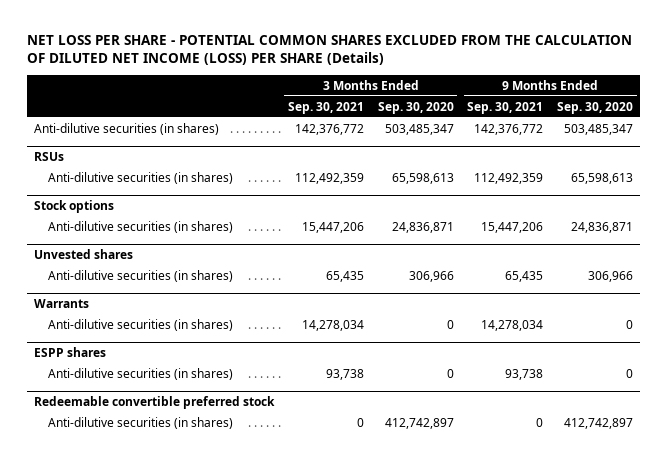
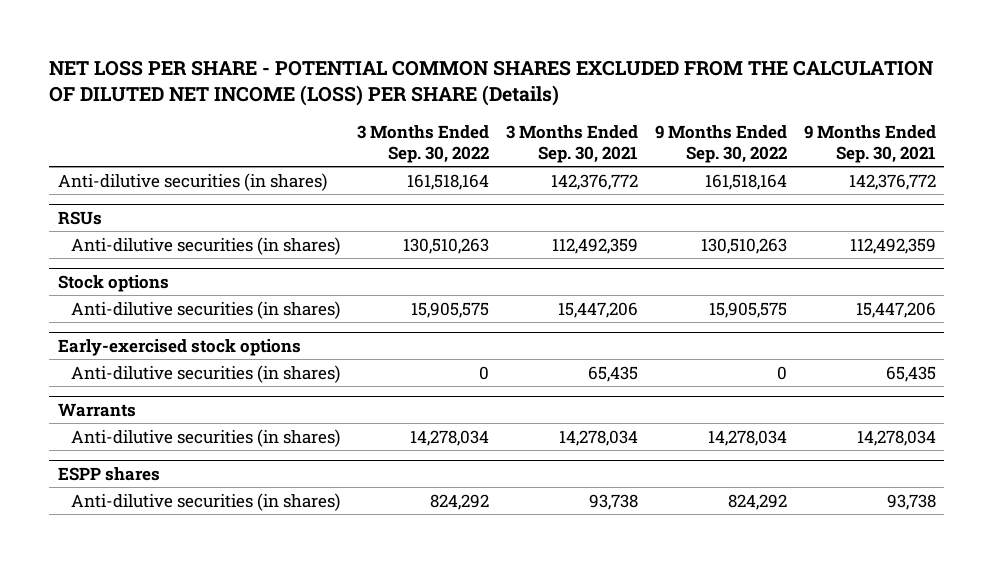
[377,101,454,114] Sep. 30, 2020 -> none
[557,101,634,114] Sep. 30, 2020 -> none
none -> [356,124,489,163] 3 Months Ended Sep. 30, 2022
none -> [654,124,787,163] 9 Months Ended Sep. 30, 2022
[33,249,133,260] Unvested shares -> none
none -> [57,339,301,357] Early-exercised stock options
[33,396,275,410] Redeemable convertible preferred stock -> none
[47,416,233,429] Anti-dilutive securities (in shares) -> none

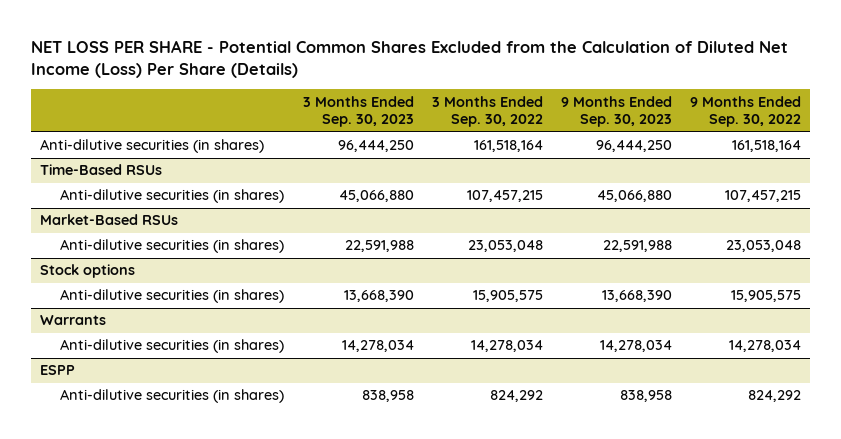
[49,60,934,107] NET LOSS PER SHARE - POTENTIAL COMMON SHARES EXCLUDED FROM THE CALCULATION OF DILUTED NET INCOME (LOSS) PER SHARE (Details) -> [30,39,788,78] NET LOSS PER SHARE - Potential Common Shares Excluded from the Calculation of Diluted Net Income (Loss) Per Share (Details)
[505,124,638,163] 3 Months Ended Sep. 30, 2021 -> none
[803,124,936,163] 9 Months Ended Sep. 30, 2021 -> none
none -> [302,95,414,128] 3 Months Ended Sep. 30, 2023
none -> [560,95,672,128] 9 Months Ended Sep. 30, 2023
[57,211,102,226] RSUs -> [39,164,162,176] Time-Based RSUs
[402,237,489,254] 130,510,263 -> [466,190,543,203] 107,457,215
[700,237,787,254] 130,510,263 -> [724,190,801,203] 107,457,215
none -> [39,214,178,226] Market-Based RSUs
none -> [60,239,285,254] Anti-dilutive securities (in shares)
[57,339,301,357] Early-exercised stock options -> none
[71,364,341,383] Anti-dilutive securities (in shares) -> none
[57,467,160,482] ESPP shares -> [39,365,75,376] ESPP

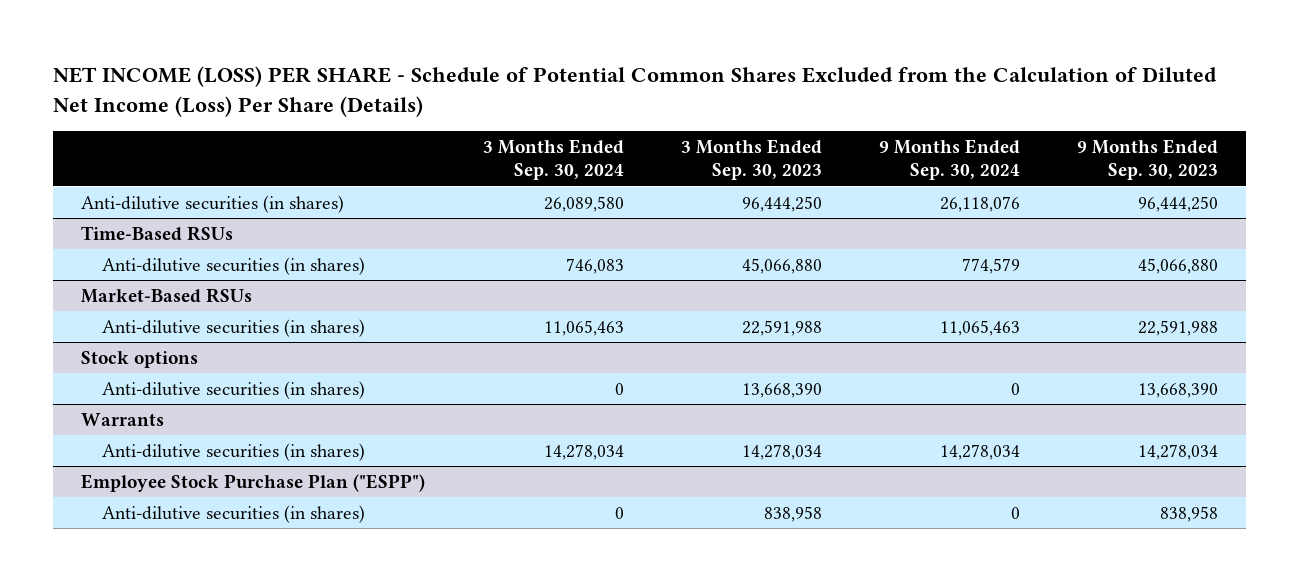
[30,39,788,78] NET LOSS PER SHARE - Potential Common Shares Excluded from the Calculation of Diluted Net Income (Loss) Per Share (Details) -> [52,66,1217,117] NET INCOME (LOSS) PER SHARE - Schedule of Potential Common Shares Excluded from the Calculation of Diluted Net Income (Loss) Per Share (Details)
[431,95,543,128] 3 Months Ended Sep. 30, 2022 -> none
[689,95,801,128] 9 Months Ended Sep. 30, 2022 -> none
none -> [482,138,624,181] 3 Months Ended Sep. 30, 2024
none -> [878,138,1020,181] 9 Months Ended Sep. 30, 2024
[39,365,75,376] ESPP -> [81,473,426,492] Employee Stock Purchase Plan ("ESPP")

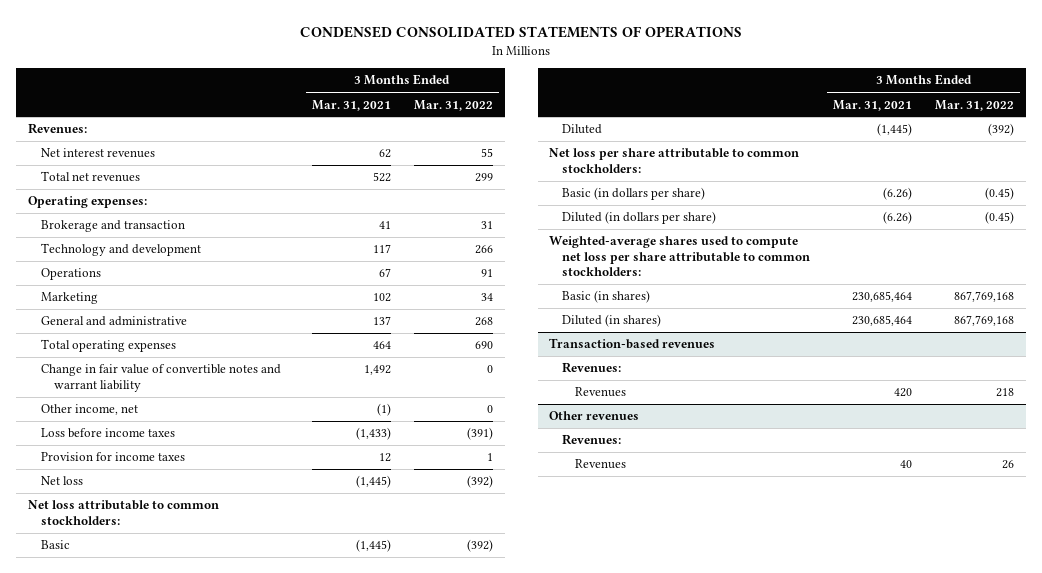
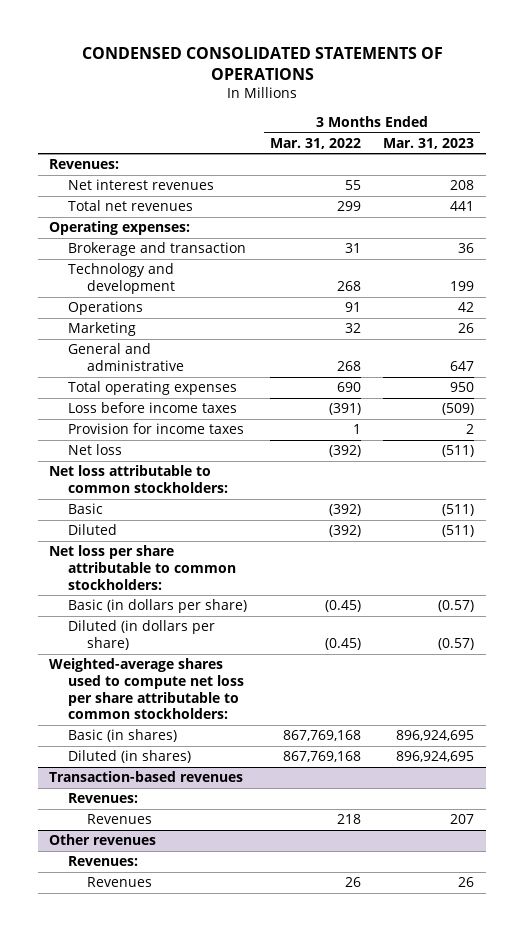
[311,99,391,111] Mar. 31, 2021 -> none
none -> [383,137,475,149] Mar. 31, 2023
[474,245,493,255] 266 -> [336,280,361,291] 268
[480,293,493,302] 34 -> [344,323,361,334] 32
[40,364,281,392] Change in fair value of convertible notes and warrant liability -> none
[40,404,138,416] Other income, net -> none

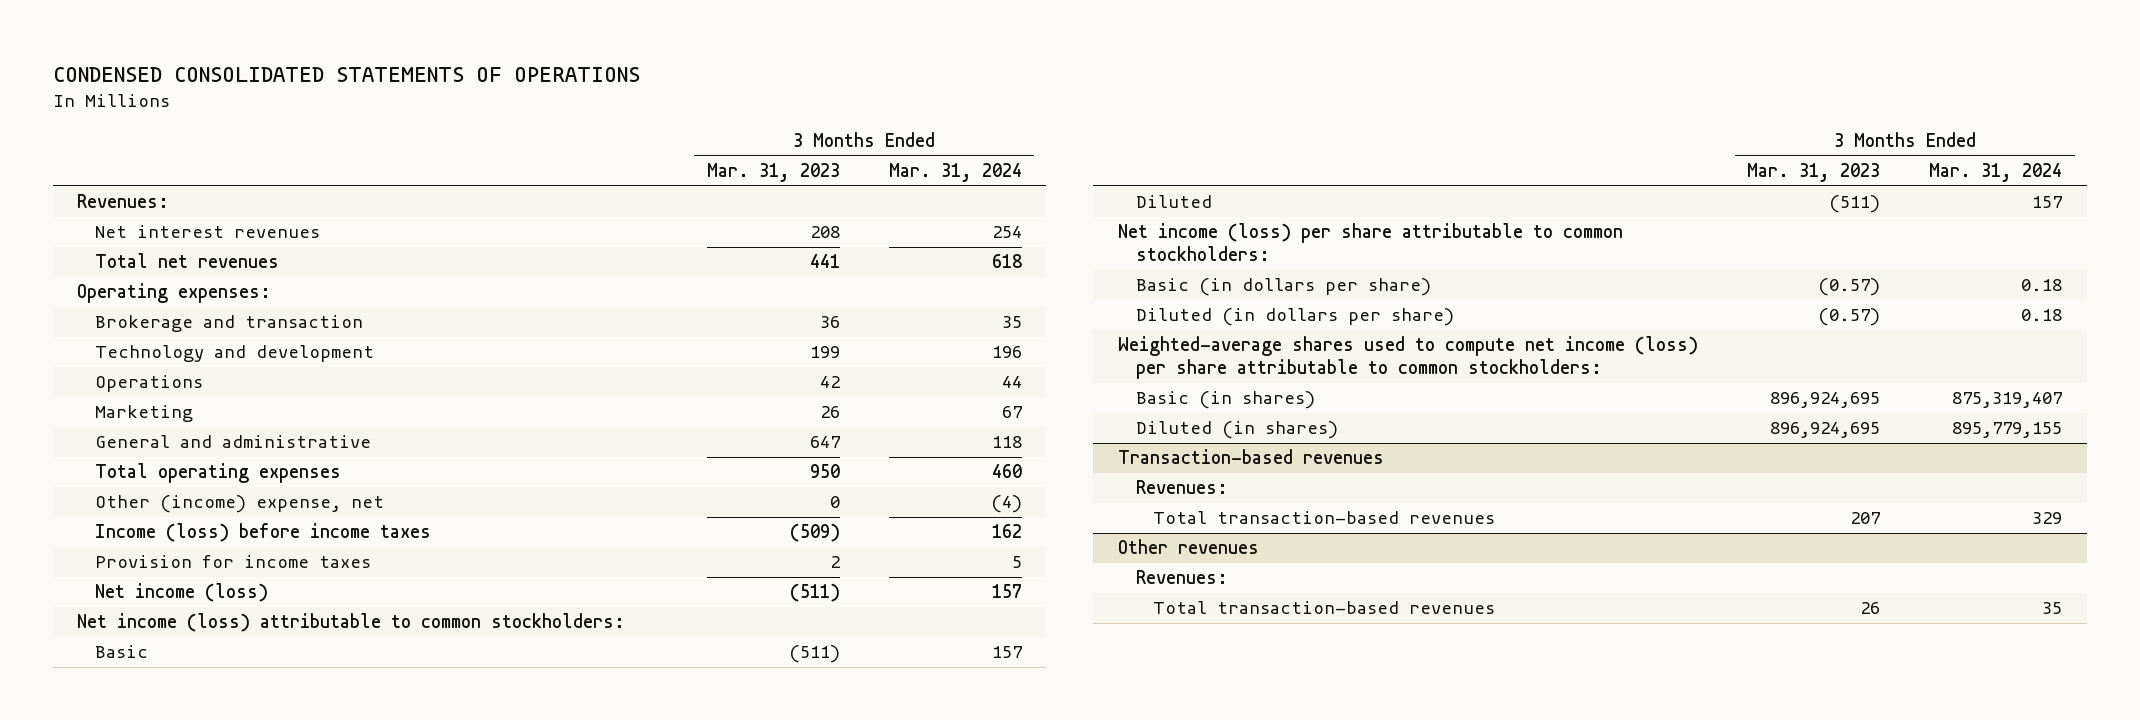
[269,137,361,149] Mar. 31, 2022 -> none
none -> [888,163,1022,183] Mar. 31, 2024
none -> [95,495,385,514] Other (income) expense, net
[68,402,238,414] Loss before income taxes -> [95,523,432,543] Income (loss) before income taxes
[68,444,123,456] Net loss -> [95,583,269,603] Net income (loss)
[49,465,229,493] Net loss attributable to common stockholders: -> [77,613,626,633] Net income (loss) attributable to common stockholders:
[49,545,237,590] Net loss per share attributable to common stockholders: -> [1117,223,1623,262] Net income (loss) per share attributable to common stockholders:
[49,658,245,720] Weighted-average shares used to compute net loss per share attributable to common stockholders: -> [1117,336,1698,380] Weighted-average shares used to compute net income (loss) per share attributable to common stockholders:
[87,814,153,825] Revenues -> [1153,511,1496,525] Total transaction-based revenues
[87,877,153,888] Revenues -> [1153,601,1496,615] Total transaction-based revenues

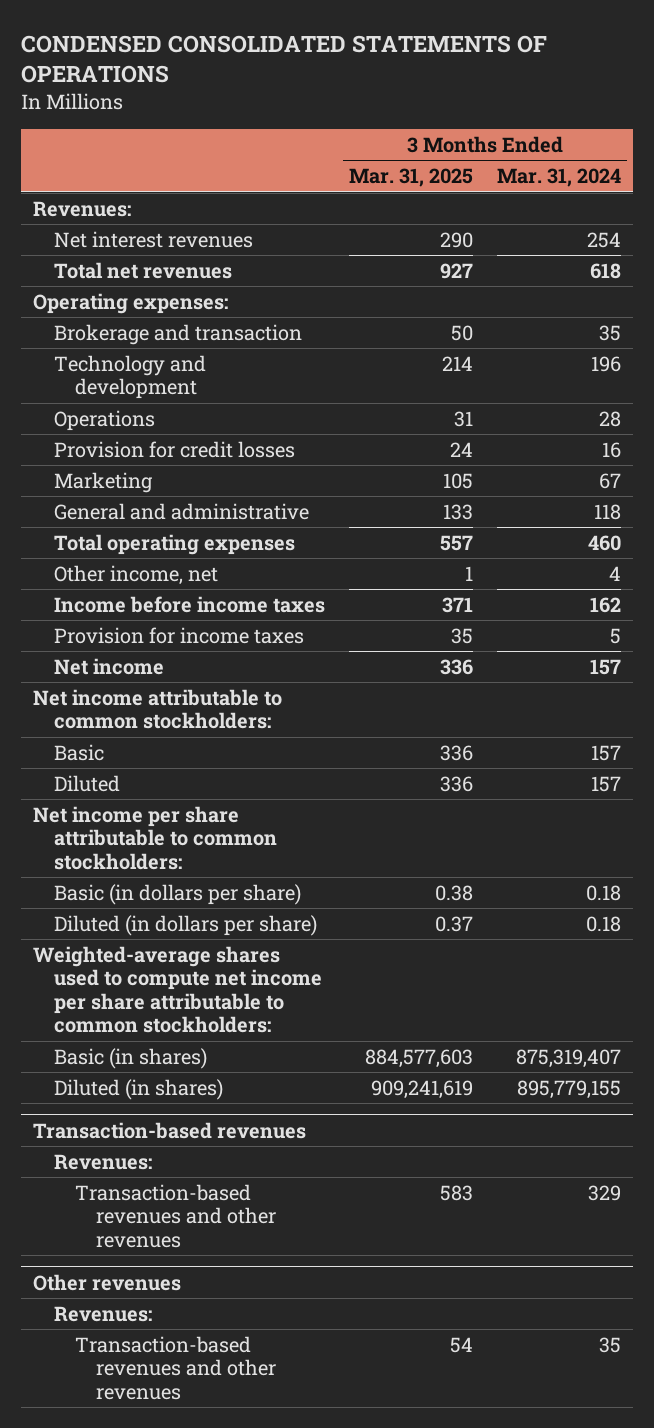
[706,163,840,183] Mar. 31, 2023 -> none
none -> [348,168,473,188] Mar. 31, 2025
[1001,376,1022,389] 44 -> [599,410,622,427] 28
none -> [53,440,295,458] Provision for credit losses
[95,495,385,514] Other (income) expense, net -> [53,564,218,585] Other income, net
[990,495,1022,514] (4) -> [609,565,622,581] 4
[95,523,432,543] Income (loss) before income taxes -> [53,595,325,613] Income before income taxes
[95,583,269,603] Net income (loss) -> [53,657,164,675] Net income
[77,613,626,633] Net income (loss) attributable to common stockholders: -> [33,688,283,730] Net income attributable to common stockholders:
[1117,223,1623,262] Net income (loss) per share attributable to common stockholders: -> [33,805,277,870] Net income per share attributable to common stockholders:
[1117,336,1698,380] Weighted-average shares used to compute net income (loss) per share attributable to common stockholders: -> [33,945,322,1033] Weighted-average shares used to compute net income per share attributable to common stockholders:
[1153,511,1496,525] Total transaction-based revenues -> [74,1183,276,1248] Transaction-based revenues and other revenues
[1153,601,1496,615] Total transaction-based revenues -> [74,1335,276,1400] Transaction-based revenues and other revenues

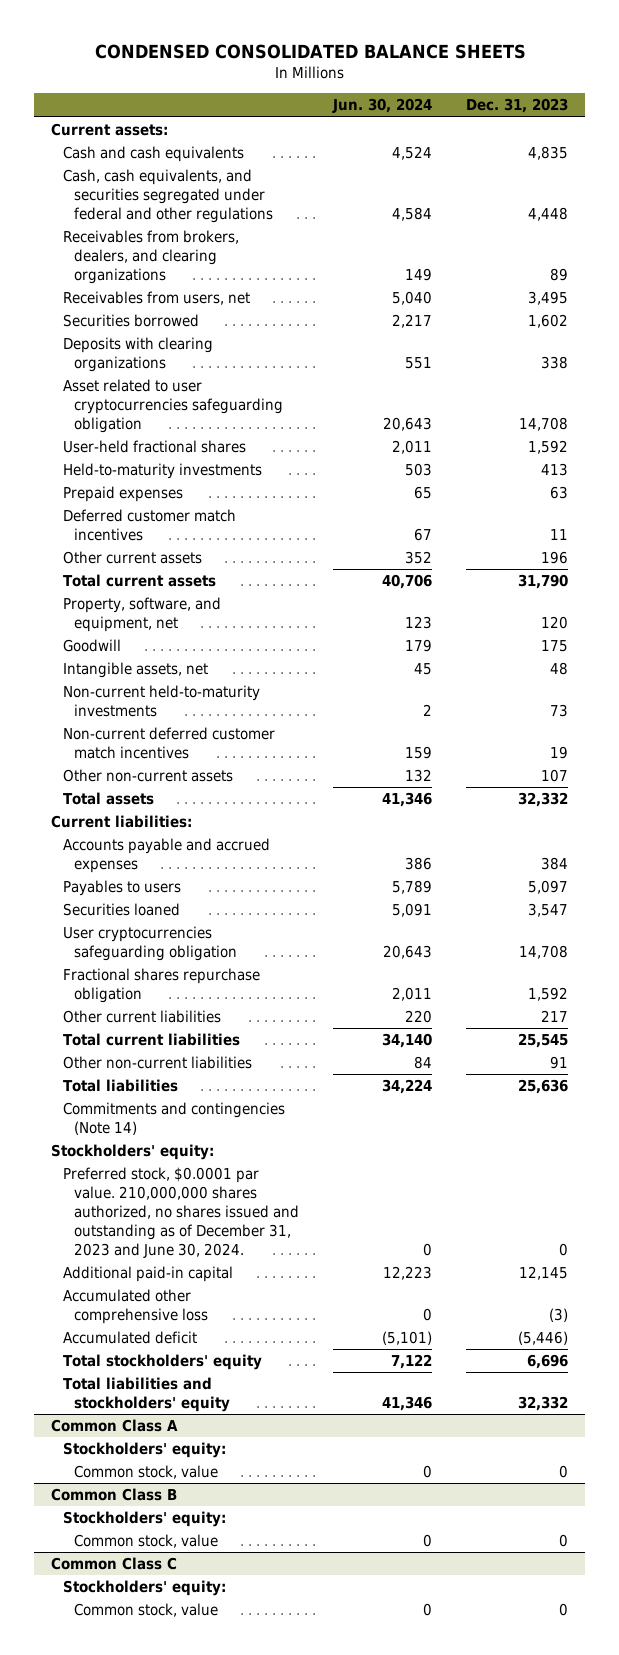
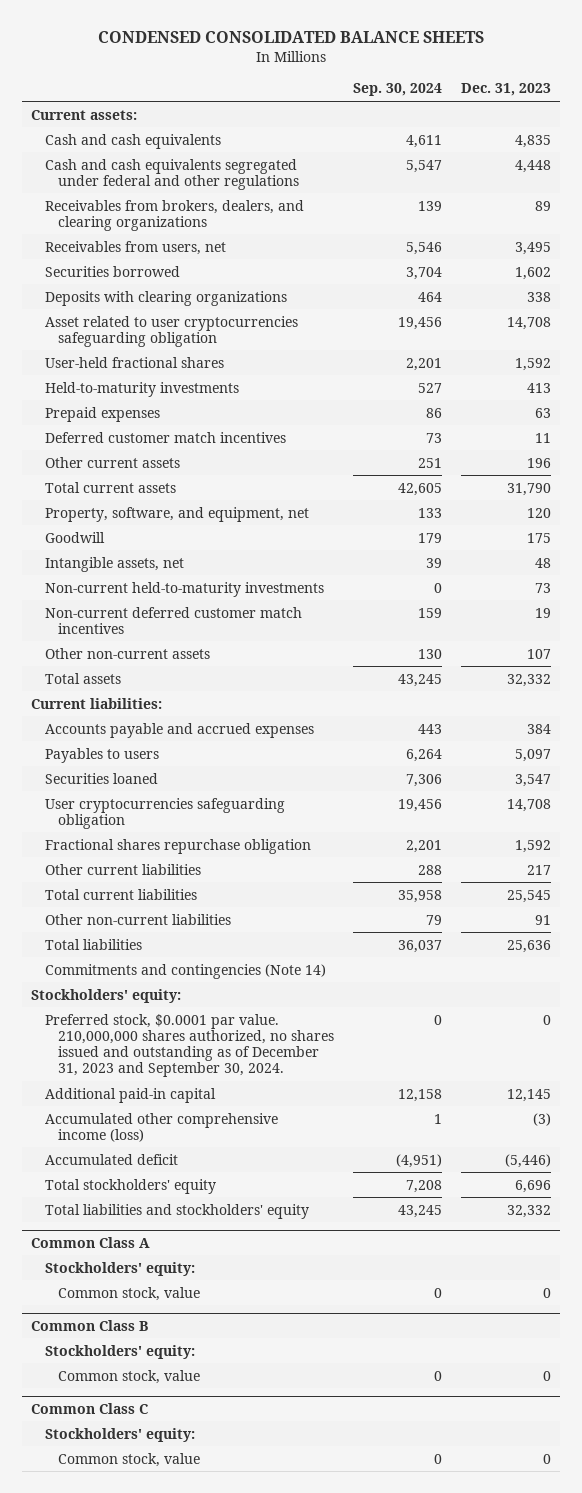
[332,98,433,114] Jun. 30, 2024 -> none
none -> [352,83,442,97] Sep. 30, 2024
[62,169,274,223] Cash, cash equivalents, and securities segregated under federal and other regulations -> [44,158,299,190] Cash and cash equivalents segregated under federal and other regulations
[62,1167,300,1258] Preferred stock, $0.0001 par value. 210,000,000 shares authorized, no shares issued and outstanding as of December 31, 2023 and June 30, 2024. -> [44,1013,334,1077] Preferred stock, $0.0001 par value. 210,000,000 shares authorized, no shares issued and outstanding as of December 31, 2023 and September 30, 2024.
[62,1289,209,1325] Accumulated other comprehensive loss -> [44,1112,278,1142] Accumulated other comprehensive income (loss)

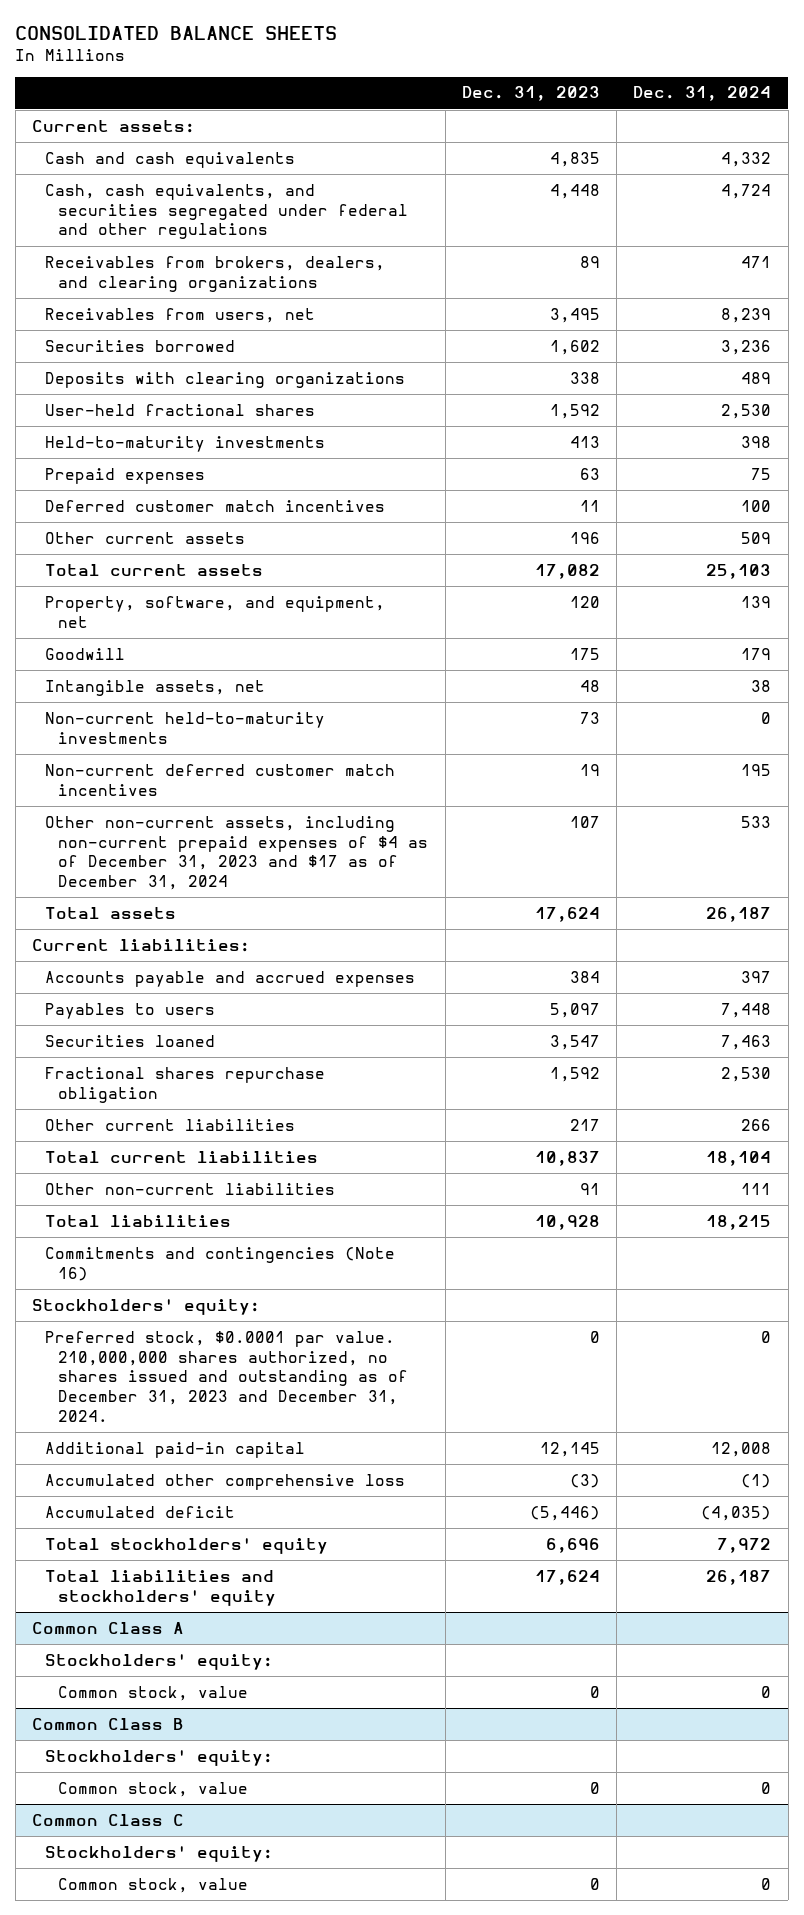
[98,31,485,44] CONDENSED CONSOLIDATED BALANCE SHEETS -> [15,25,338,40] CONSOLIDATED BALANCE SHEETS
[352,83,442,97] Sep. 30, 2024 -> none
none -> [633,86,772,102] Dec. 31, 2024
[44,158,299,190] Cash and cash equivalents segregated under federal and other regulations -> [45,183,409,240] Cash, cash equivalents, and securities segregated under federal and other regulations
[44,315,298,347] Asset related to user cryptocurrencies safeguarding obligation -> none
[506,482,551,496] 31,790 -> [534,563,600,579] 17,082
[44,647,210,659] Other non-current assets -> [45,815,429,891] Other non-current assets, including non-current prepaid expenses of $4 as of December 31, 2023 and $17 as of December 31, 2024
[506,673,551,687] 32,332 -> [534,906,600,922] 17,624
[44,797,285,829] User cryptocurrencies safeguarding obligation -> none
[506,889,551,903] 25,545 -> [534,1150,600,1166] 10,837
[506,939,551,953] 25,636 -> [534,1214,600,1230] 10,928
[44,963,326,979] Commitments and contingencies (Note 14) -> [45,1246,396,1281] Commitments and contingencies (Note 16)
[44,1013,334,1077] Preferred stock, $0.0001 par value. 210,000,000 shares authorized, no shares issued and outstanding as of December 31, 2023 and September 30, 2024. -> [45,1330,409,1423] Preferred stock, $0.0001 par value. 210,000,000 shares authorized, no shares issued and outstanding as of December 31, 2023 and December 31, 2024.
[44,1112,278,1142] Accumulated other comprehensive income (loss) -> [45,1473,406,1490] Accumulated other comprehensive loss
[506,1204,551,1218] 32,332 -> [534,1569,600,1585] 17,624

